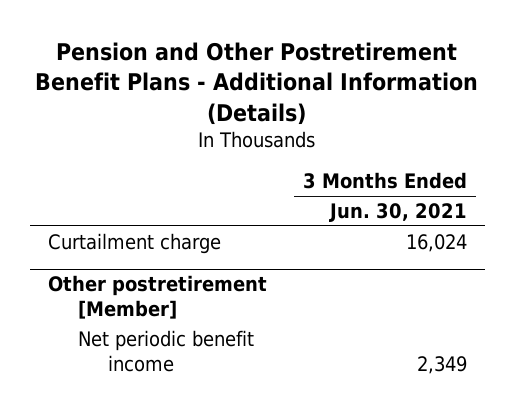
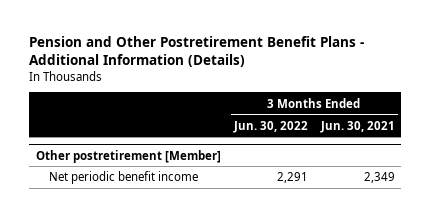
none -> [232,120,308,133] Jun. 30, 2022
[47,232,221,254] Curtailment charge -> none

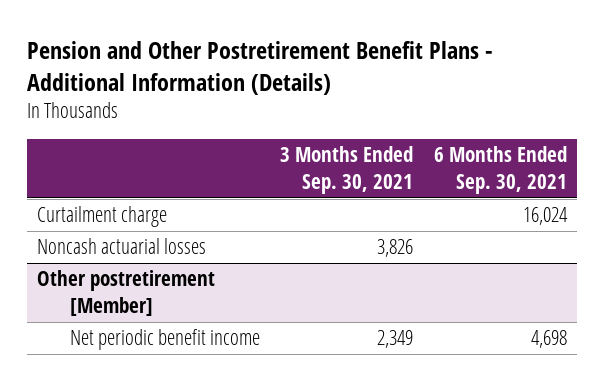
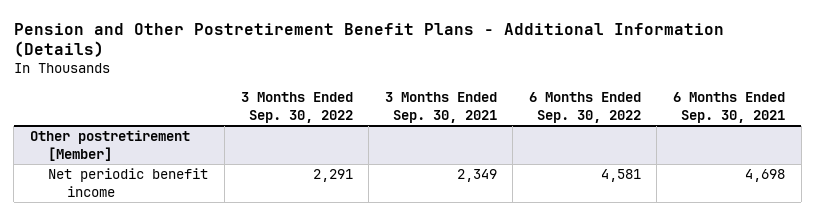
none -> [240,92,353,123] 3 Months Ended Sep. 30, 2022
none -> [528,92,641,123] 6 Months Ended Sep. 30, 2022
[37,206,168,228] Curtailment charge -> none
[37,238,207,255] Noncash actuarial losses -> none

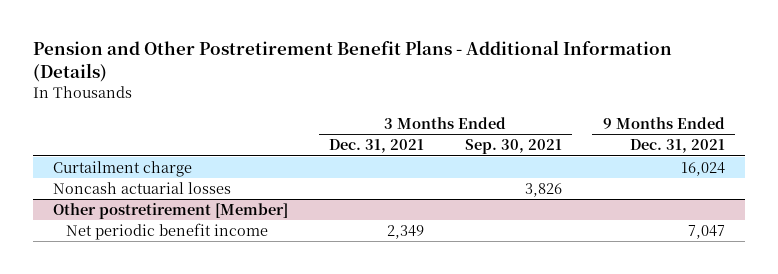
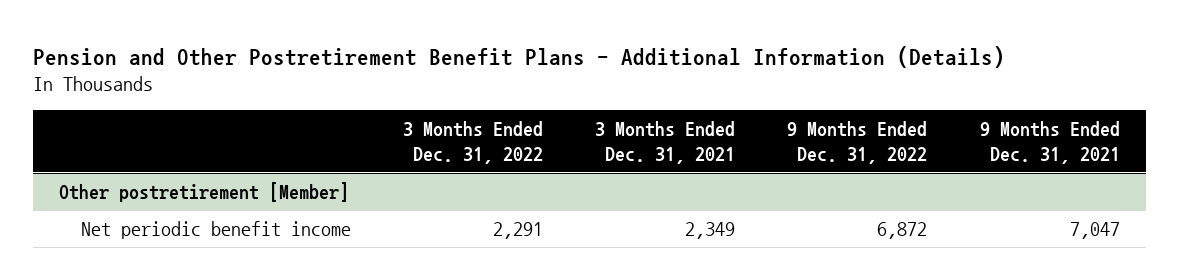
[464,139,562,155] Sep. 30, 2021 -> none
none -> [402,120,543,164] 3 Months Ended Dec. 31, 2022
none -> [787,120,928,164] 9 Months Ended Dec. 31, 2022
[52,161,192,178] Curtailment charge -> none
[52,182,231,195] Noncash actuarial losses -> none

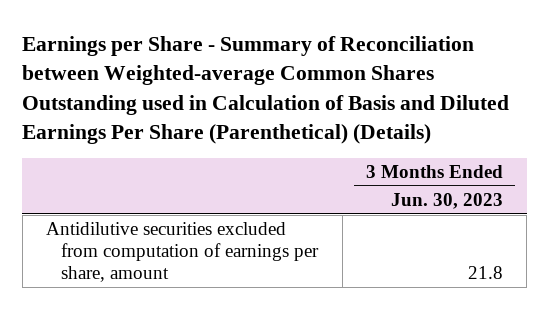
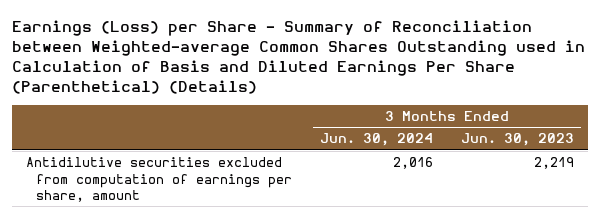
[22,36,510,144] Earnings per Share - Summary of Reconciliation between Weighted-average Common Shares Outstanding used in Calculation of Basis and Diluted Earnings Per Share (Parenthetical) (Details) -> [12,20,586,94] Earnings (Loss) per Share - Summary of Reconciliation between Weighted-average Common Shares Outstanding used in Calculation of Basis and Diluted Earnings Per Share (Parenthetical) (Details)
none -> [320,133,434,147] Jun. 30, 2024
[468,265,504,279] 21.8 -> [533,157,574,170] 2,219

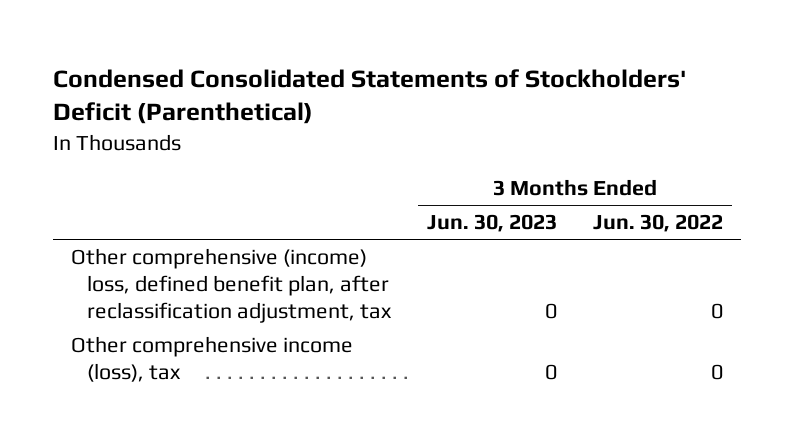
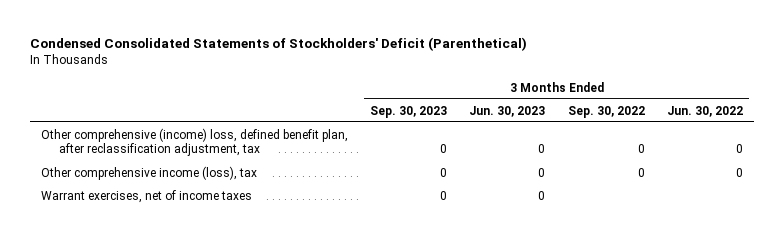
none -> [370,105,448,118] Sep. 30, 2023
none -> [567,105,645,118] Sep. 30, 2022
none -> [40,189,252,203] Warrant exercises, net of income taxes

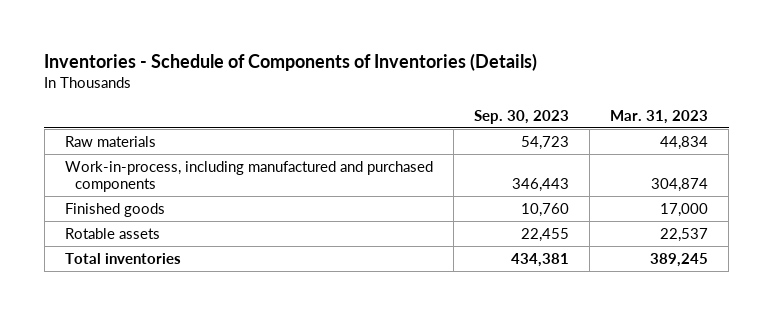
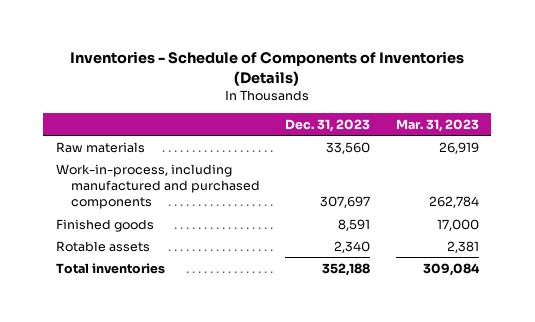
[473,109,569,124] Sep. 30, 2023 -> none
none -> [285,118,371,132] Dec. 31, 2023
[660,135,709,150] 44,834 -> [438,141,479,154] 26,919
[651,178,709,193] 304,874 -> [428,196,479,209] 262,784
[660,227,709,242] 22,537 -> [446,240,479,253] 2,381
[650,252,709,267] 389,245 -> [422,262,480,276] 309,084

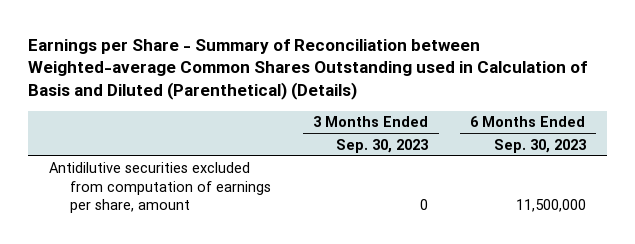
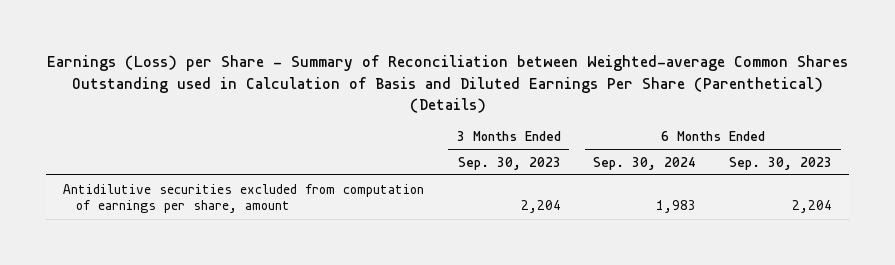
[27,38,587,100] Earnings per Share - Summary of Reconciliation between Weighted-average Common Shares Outstanding used in Calculation of Basis and Diluted (Parenthetical) (Details) -> [46,55,848,113] Earnings (Loss) per Share - Summary of Reconciliation between Weighted-average Common Shares Outstanding used in Calculation of Basis and Diluted Earnings Per Share (Parenthetical) (Details)
none -> [593,156,697,170] Sep. 30, 2024
[420,199,429,211] 0 -> [520,200,561,214] 2,204
[515,199,586,213] 11,500,000 -> [792,200,833,214] 2,204

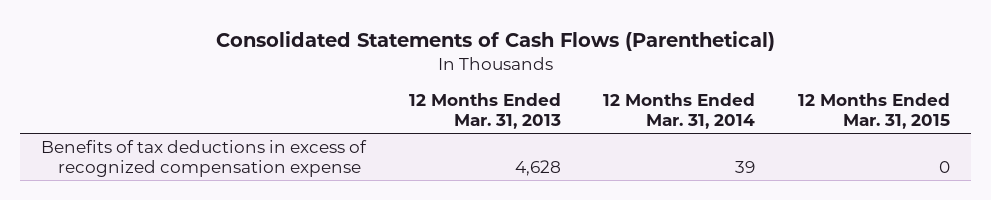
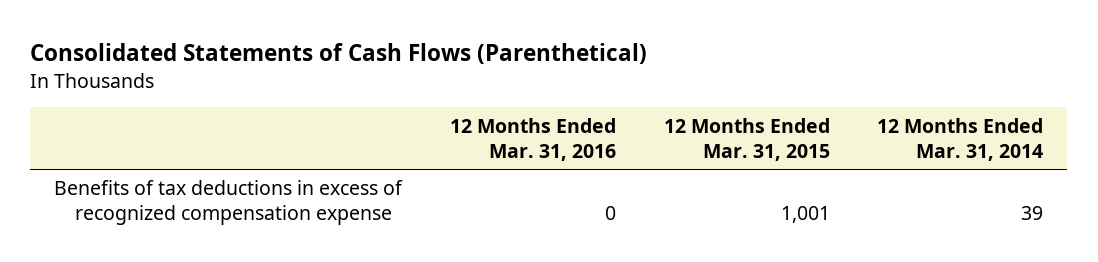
[408,92,561,130] 12 Months Ended Mar. 31, 2013 -> none
none -> [449,117,616,161] 12 Months Ended Mar. 31, 2016
[938,161,950,174] 0 -> [780,206,830,224] 1,001

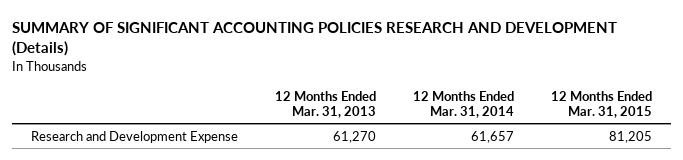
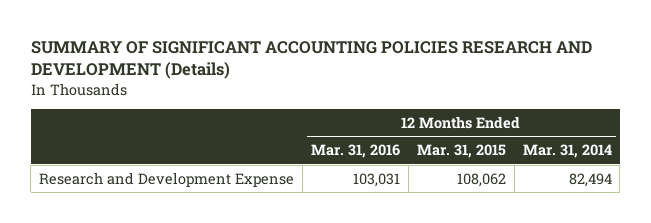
[274,90,376,119] 12 Months Ended Mar. 31, 2013 -> none
none -> [311,144,401,159] Mar. 31, 2016
[471,130,515,143] 61,657 -> [568,172,612,187] 82,494
[609,130,653,143] 81,205 -> [456,172,506,187] 108,062

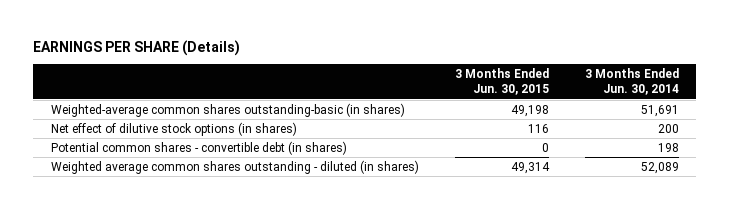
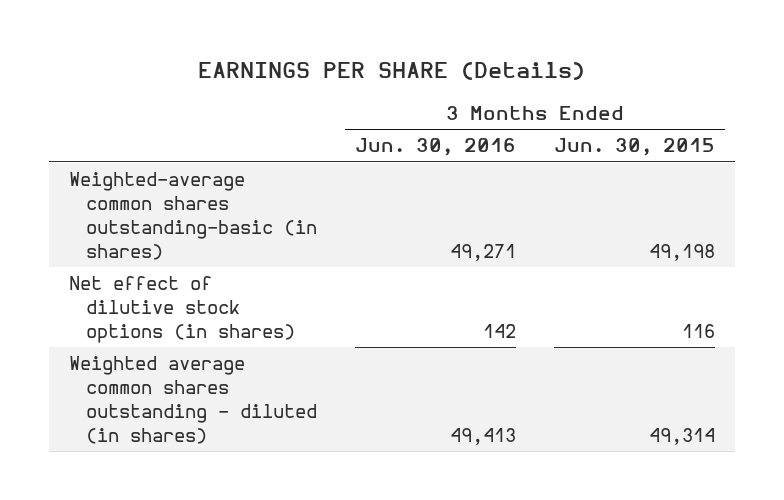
[584,67,679,96] 3 Months Ended Jun. 30, 2014 -> none
none -> [355,138,517,157] Jun. 30, 2016
[51,140,348,155] Potential common shares - convertible debt (in shares) -> none

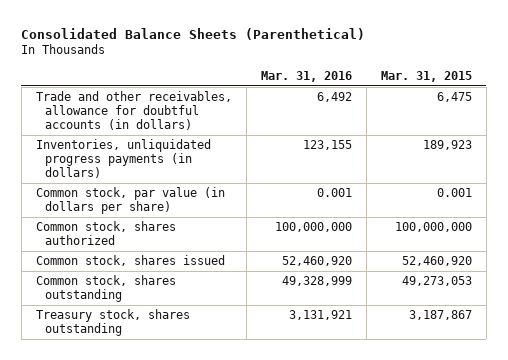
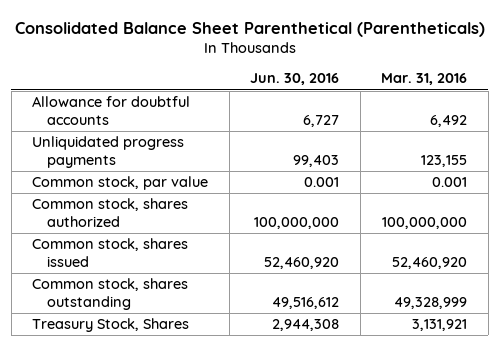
[21,28,366,41] Consolidated Balance Sheets (Parenthetical) -> [14,21,485,37] Consolidated Balance Sheet Parenthetical (Parentheticals)
[380,70,472,82] Mar. 31, 2015 -> none
none -> [250,73,340,86] Jun. 30, 2016
[35,91,232,131] Trade and other receivables, allowance for doubtful accounts (in dollars) -> [32,96,191,126] Allowance for doubtful accounts
[35,139,211,179] Inventories, unliquidated progress payments (in dollars) -> [32,136,185,169] Unliquidated progress payments
[35,187,225,215] Common stock, par value (in dollars per share) -> [32,176,209,191] Common stock, par value
[35,309,190,337] Treasury stock, shares outstanding -> [32,318,190,333] Treasury Stock, Shares

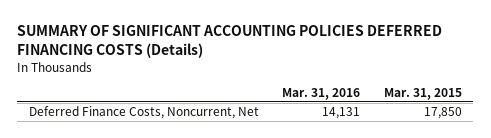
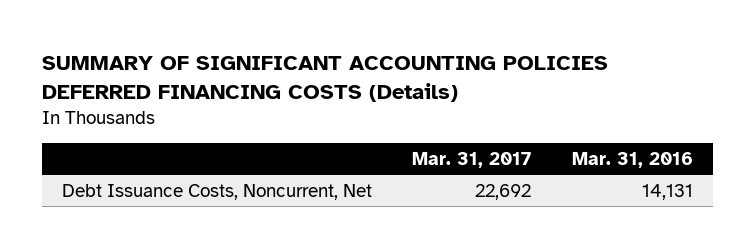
[383,88,462,101] Mar. 31, 2015 -> none
none -> [412,151,532,168] Mar. 31, 2017
[28,106,259,120] Deferred Finance Costs, Noncurrent, Net -> [61,184,372,201] Debt Issuance Costs, Noncurrent, Net

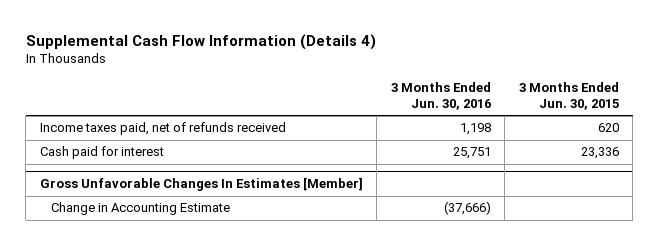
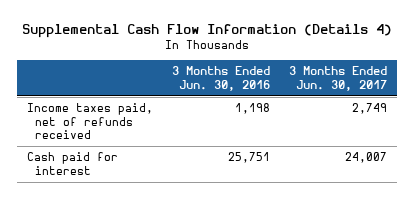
[518,82,619,111] 3 Months Ended Jun. 30, 2015 -> none
none -> [289,66,388,91] 3 Months Ended Jun. 30, 2017
[39,177,363,192] Gross Unfavorable Changes In Estimates [Member] -> none
[50,202,230,216] Change in Accounting Estimate -> none

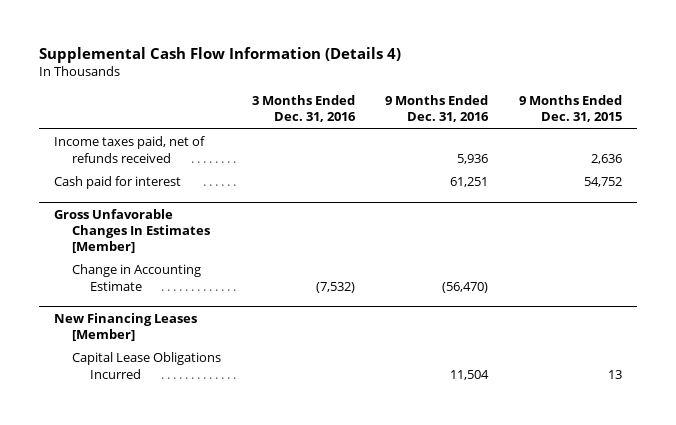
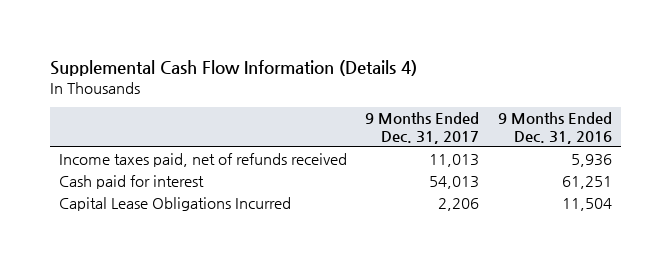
[251,95,356,123] 3 Months Ended Dec. 31, 2016 -> none
[518,95,622,123] 9 Months Ended Dec. 31, 2015 -> none
none -> [365,112,480,144] 9 Months Ended Dec. 31, 2017
[53,208,211,253] Gross Unfavorable Changes In Estimates [Member] -> none
[72,264,202,291] Change in Accounting Estimate -> none
[53,312,197,341] New Financing Leases [Member] -> none

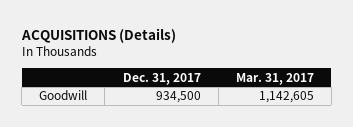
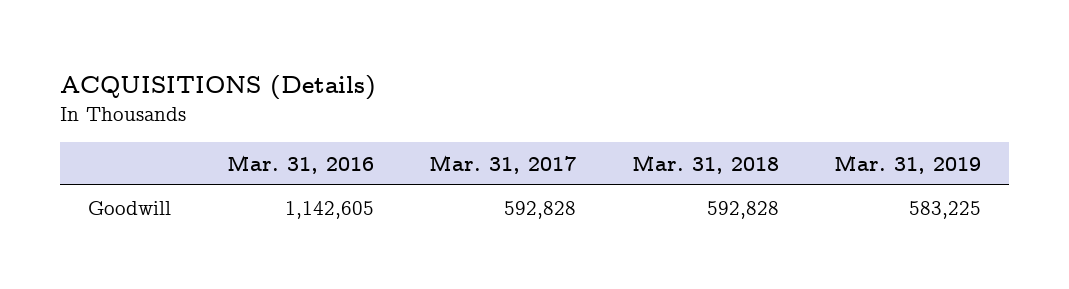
[122,72,201,85] Dec. 31, 2017 -> none
none -> [226,154,374,174] Mar. 31, 2016
none -> [631,154,779,174] Mar. 31, 2018
none -> [834,154,982,174] Mar. 31, 2019
[258,91,314,104] 1,142,605 -> [504,200,577,219] 592,828

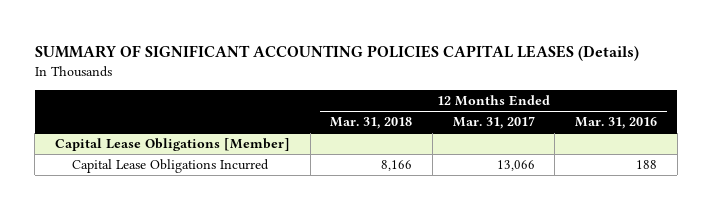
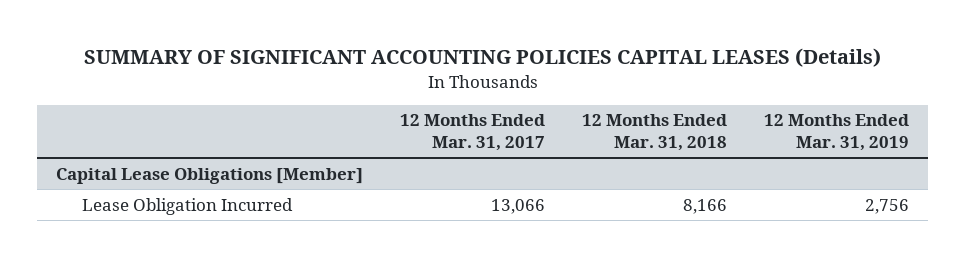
[574,117,657,130] Mar. 31, 2016 -> none
none -> [764,114,910,152] 12 Months Ended Mar. 31, 2019
[72,159,270,174] Capital Lease Obligations Incurred -> [81,197,293,215] Lease Obligation Incurred

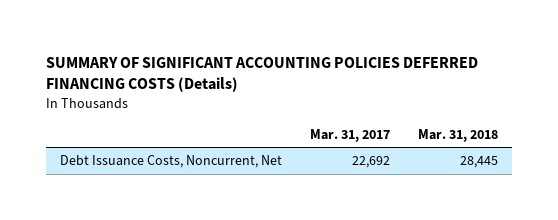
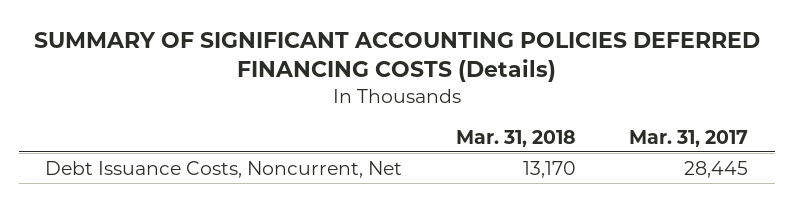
[352,156,391,169] 22,692 -> [684,160,749,178] 28,445
[459,156,498,169] 28,445 -> [522,160,576,178] 13,170

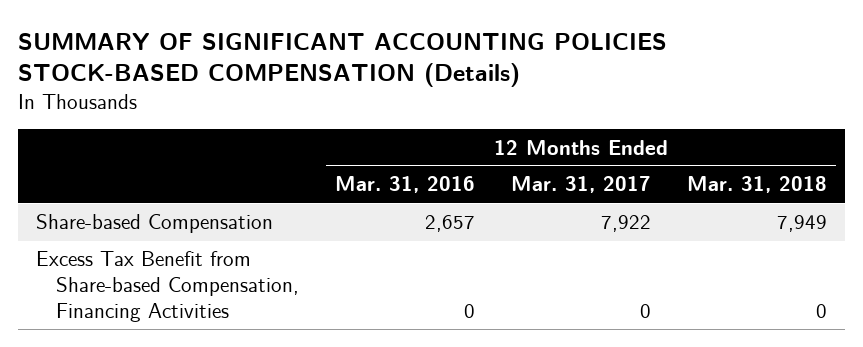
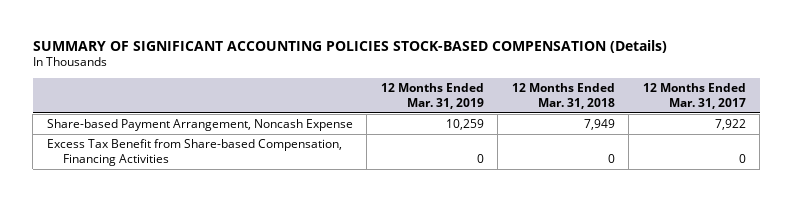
[334,176,475,194] Mar. 31, 2016 -> none
none -> [380,82,484,109] 12 Months Ended Mar. 31, 2019
[36,214,274,234] Share-based Compensation -> [46,119,353,132] Share-based Payment Arrangement, Noncash Expense

